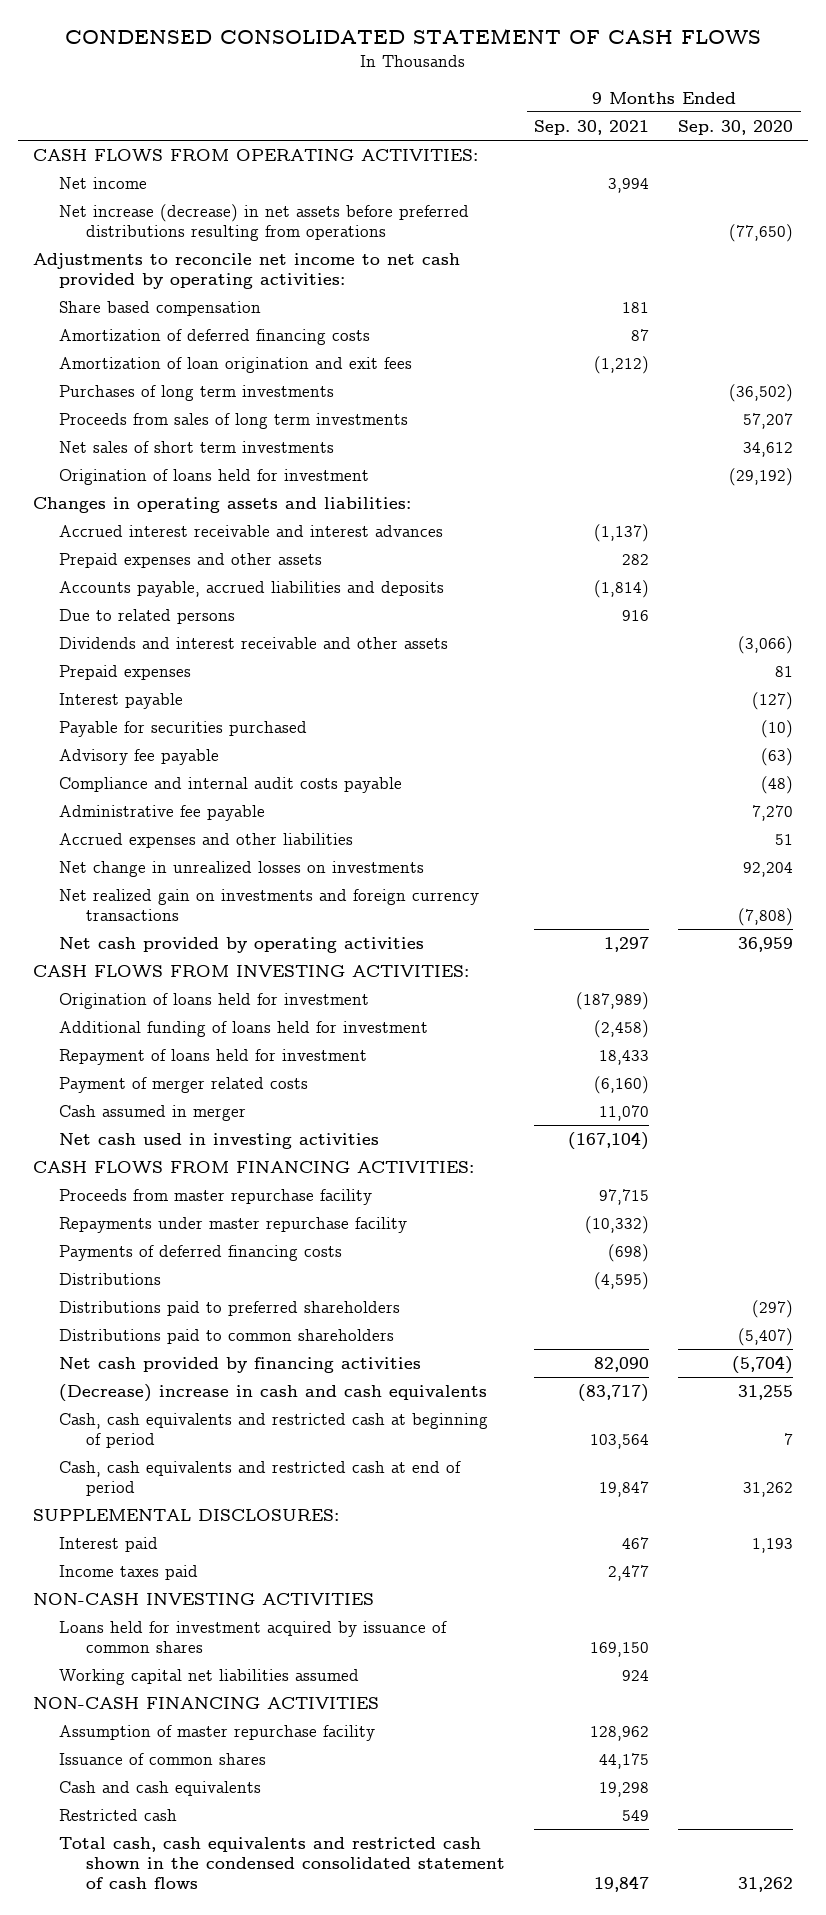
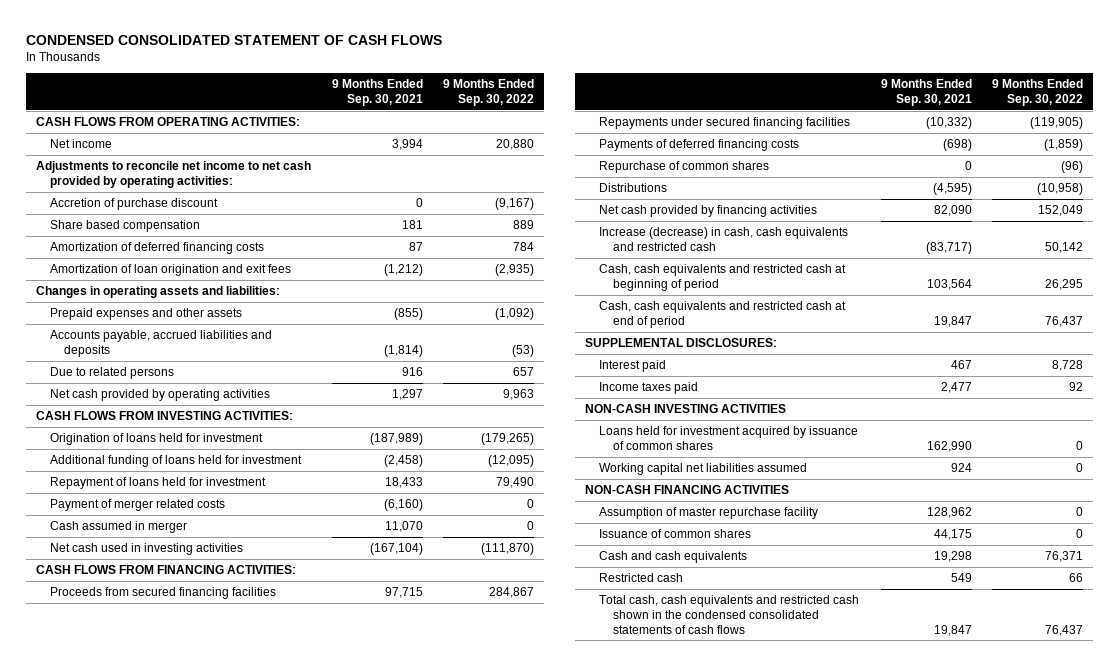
[678,119,794,135] Sep. 30, 2020 -> none
none -> [443,79,535,107] 9 Months Ended Sep. 30, 2022
[59,203,470,241] Net increase (decrease) in net assets before preferred distributions resulting from operations -> none
none -> [50,198,219,211] Accretion of purchase discount
[59,384,335,401] Purchases of long term investments -> none
[59,412,409,429] Proceeds from sales of long term investments -> none
[59,440,335,453] Net sales of short term investments -> none
[59,468,370,485] Origination of loans held for investment -> none
[59,524,444,537] Accrued interest receivable and interest advances -> none
[622,553,650,565] 282 -> [393,308,423,321] (855)
[59,636,449,649] Dividends and interest receivable and other assets -> none
[59,664,192,680] Prepaid expenses -> none
[59,692,184,709] Interest payable -> none
[59,720,308,737] Payable for securities purchased -> none
[59,748,220,765] Advisory fee payable -> none
[59,776,403,793] Compliance and internal audit costs payable -> none
[59,804,266,821] Administrative fee payable -> none
[59,832,354,848] Accrued expenses and other liabilities -> none
[59,860,425,877] Net change in unrealized losses on investments -> none
[59,888,480,921] Net realized gain on investments and foreign currency transactions -> none
[59,1188,373,1205] Proceeds from master repurchase facility -> [50,587,277,600] Proceeds from secured financing facilities
[59,1216,408,1233] Repayments under master repurchase facility -> [599,117,851,130] Repayments under secured financing facilities
none -> [599,161,770,174] Repurchase of common shares
[59,1300,401,1316] Distributions paid to preferred shareholders -> none
[59,1328,395,1344] Distributions paid to common shareholders -> none
[59,1383,488,1402] (Decrease) increase in cash and cash equivalents -> [599,227,849,251] Increase (decrease) in cash, cash equivalents and restricted cash
[590,1641,650,1657] 169,150 -> [926,440,972,452] 162,990
[59,1836,505,1889] Total cash, cash equivalents and restricted cash shown in the condensed consolidated statement of cash flows -> [599,595,860,634] Total cash, cash equivalents and restricted cash shown in the condensed consolidated statements of cash flows

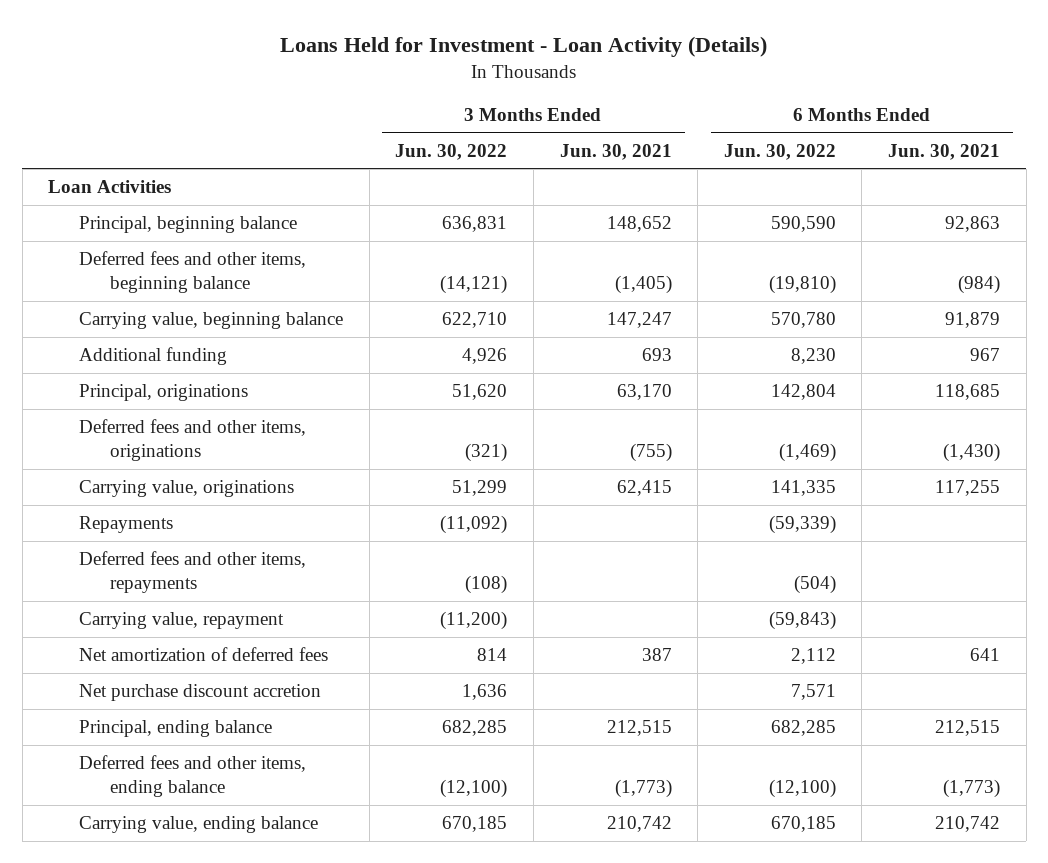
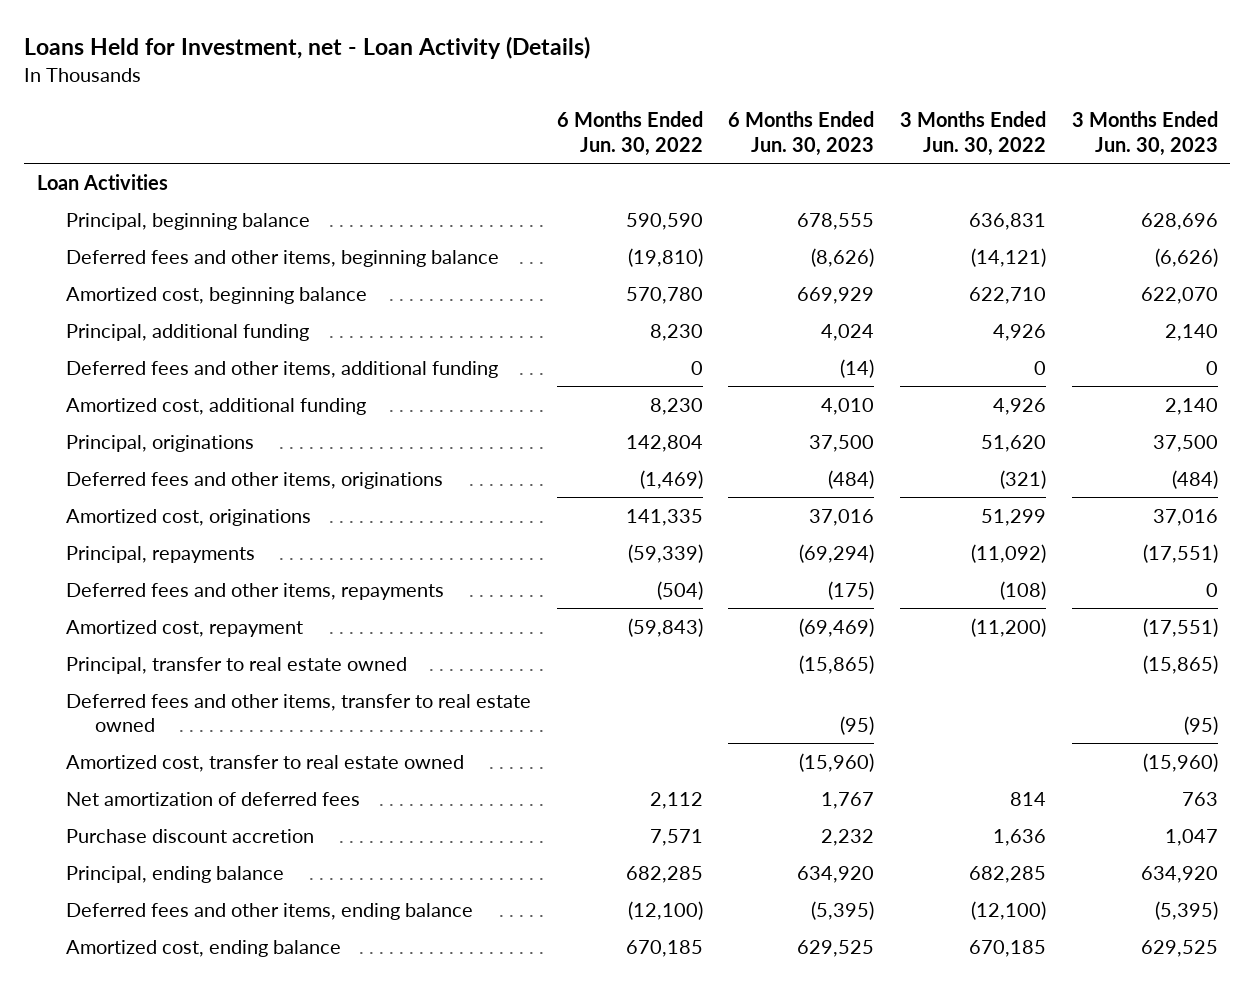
[280,36,768,58] Loans Held for Investment - Loan Activity (Details) -> [24,36,591,60] Loans Held for Investment, net - Loan Activity (Details)
[559,143,672,160] Jun. 30, 2021 -> none
[888,143,1001,160] Jun. 30, 2021 -> none
none -> [728,111,875,156] 6 Months Ended Jun. 30, 2023
none -> [1071,111,1218,156] 3 Months Ended Jun. 30, 2023
[79,312,344,330] Carrying value, beginning balance -> [66,286,368,304] Amortized cost, beginning balance
[79,347,228,366] Additional funding -> [66,323,310,341] Principal, additional funding
none -> [66,360,499,378] Deferred fees and other items, additional funding
none -> [66,397,367,415] Amortized cost, additional funding
[79,480,295,498] Carrying value, originations -> [66,508,312,526] Amortized cost, originations
[79,516,174,534] Repayments -> [66,545,256,563] Principal, repayments
[79,612,285,630] Carrying value, repayment -> [66,619,304,637] Amortized cost, repayment
none -> [66,656,408,674] Principal, transfer to real estate owned
none -> [66,693,532,732] Deferred fees and other items, transfer to real estate owned
none -> [66,754,465,772] Amortized cost, transfer to real estate owned
[79,684,322,702] Net purchase discount accretion -> [66,828,315,843] Purchase discount accretion
[79,816,319,834] Carrying value, ending balance -> [66,939,342,957] Amortized cost, ending balance

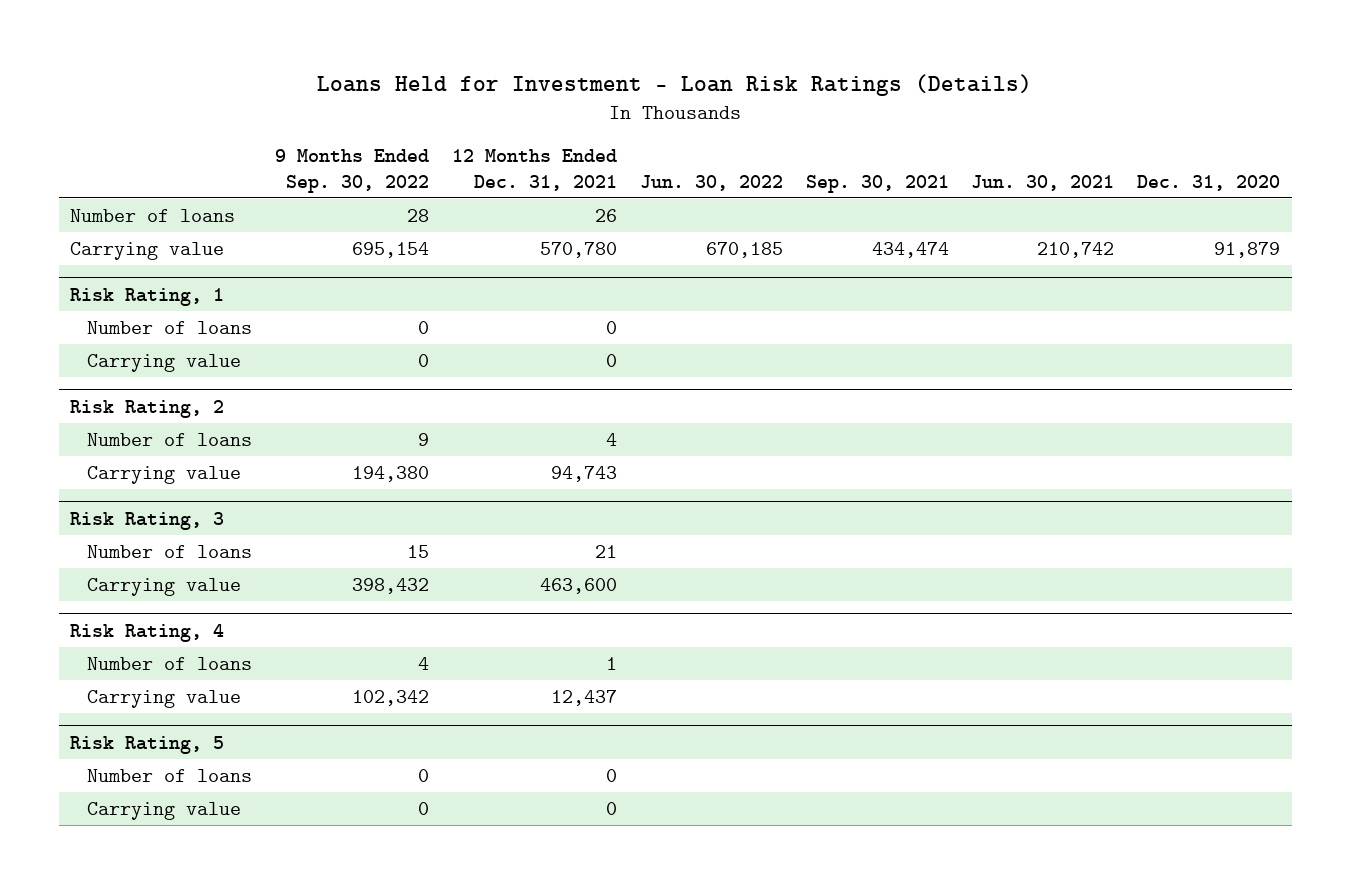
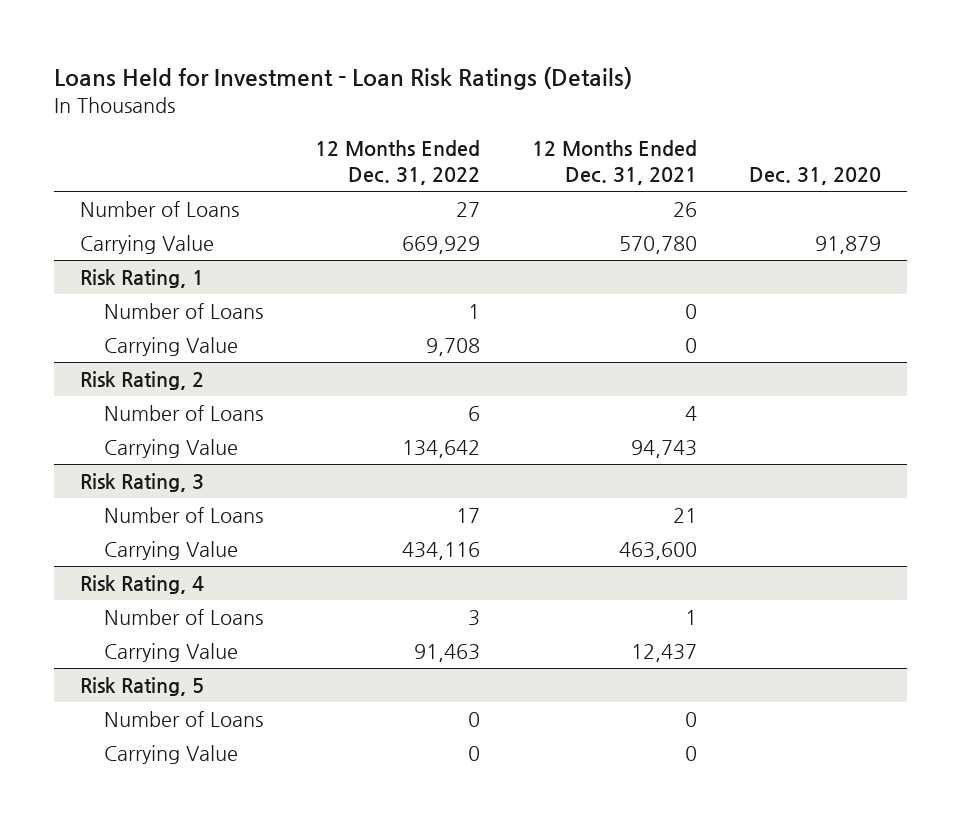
[274,148,429,193] 9 Months Ended Sep. 30, 2022 -> none
[639,174,783,191] Jun. 30, 2022 -> none
[805,174,949,193] Sep. 30, 2021 -> none
[971,174,1115,191] Jun. 30, 2021 -> none
none -> [314,140,480,185] 12 Months Ended Dec. 31, 2022
[70,208,236,222] Number of loans -> [80,201,240,218] Number of Loans
[70,241,225,260] Carrying value -> [80,235,215,255] Carrying Value
[86,320,252,334] Number of loans -> [103,303,263,320] Number of Loans
[86,353,241,372] Carrying value -> [103,337,238,357] Carrying Value
[86,432,252,446] Number of loans -> [103,405,263,422] Number of Loans
[86,465,241,484] Carrying value -> [103,439,238,459] Carrying Value
[86,544,252,558] Number of loans -> [103,507,263,524] Number of Loans
[86,577,241,596] Carrying value -> [103,541,238,561] Carrying Value
[86,656,252,670] Number of loans -> [103,609,263,626] Number of Loans
[86,689,241,708] Carrying value -> [103,643,238,663] Carrying Value
[86,768,252,782] Number of loans -> [103,711,263,728] Number of Loans
[86,801,241,820] Carrying value -> [103,745,238,765] Carrying Value

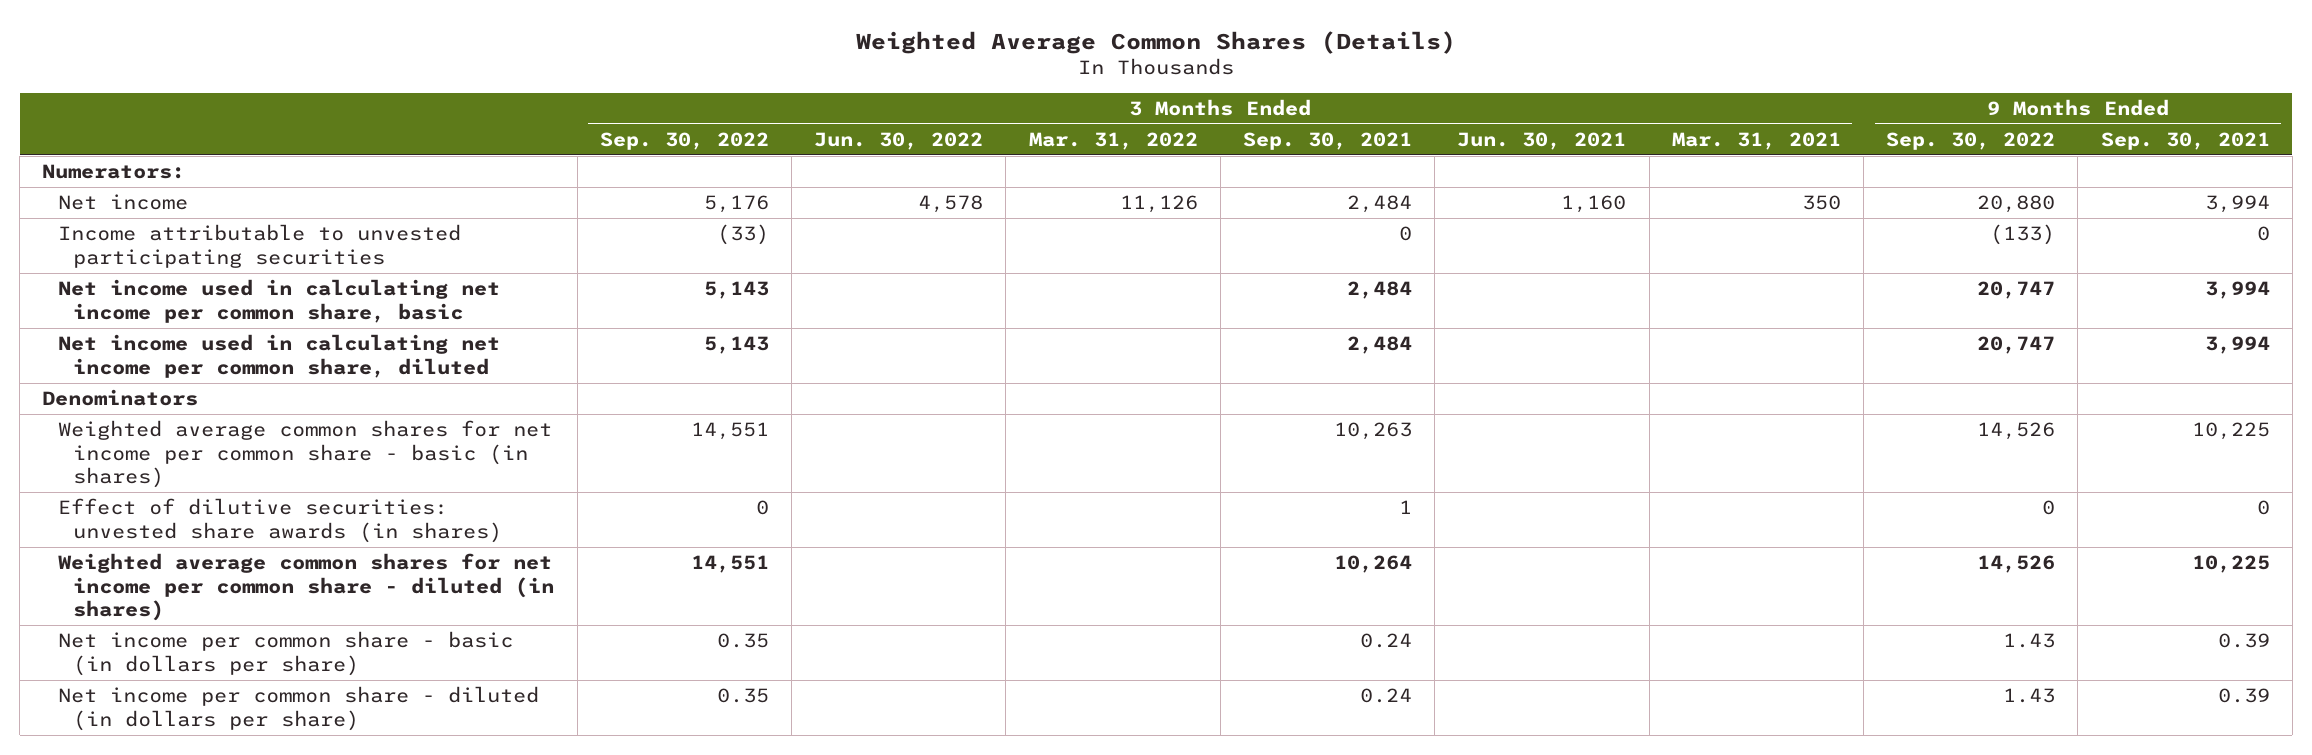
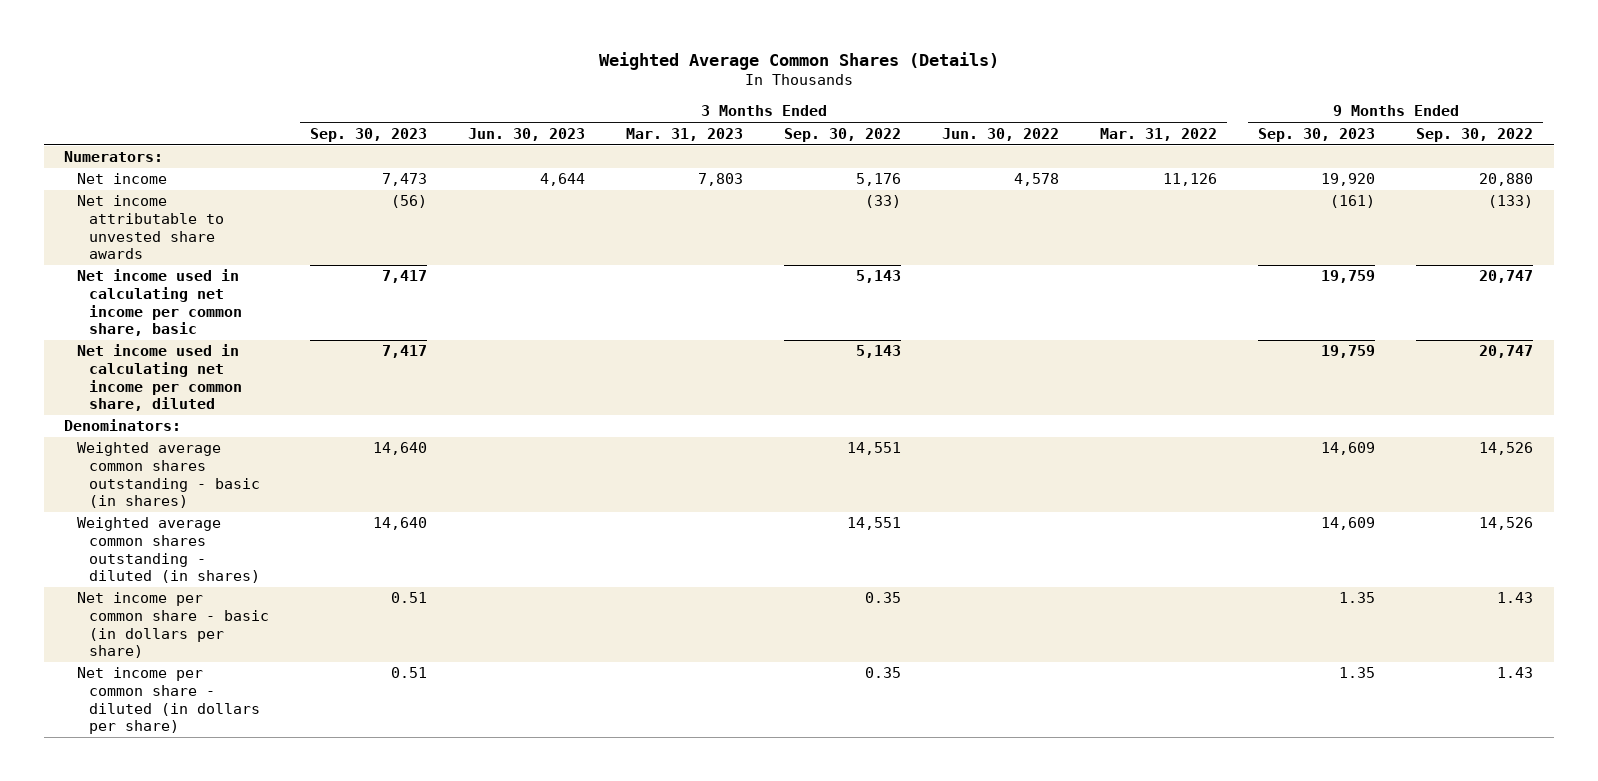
[1242,131,1412,150] Sep. 30, 2021 -> none
[1457,131,1627,150] Jun. 30, 2021 -> none
[1671,131,1841,150] Mar. 31, 2021 -> none
[2100,131,2270,150] Sep. 30, 2021 -> none
none -> [310,127,428,142] Sep. 30, 2023
none -> [468,127,586,141] Jun. 30, 2023
none -> [626,127,744,141] Mar. 31, 2023
none -> [1258,127,1376,142] Sep. 30, 2023
[57,223,461,268] Income attributable to unvested participating securities -> [76,195,225,260] Net income attributable to unvested share awards
[57,497,503,543] Effect of dilutive securities: unvested share awards (in shares) -> none
[42,388,199,406] Denominators -> [64,419,182,432] Denominators:
[57,419,552,489] Weighted average common shares for net income per common share - basic (in shares) -> [76,442,261,509] Weighted average common shares outstanding - basic (in shares)
[57,552,555,622] Weighted average common shares for net income per common share - diluted (in shares) -> [76,517,261,584] Weighted average common shares outstanding - diluted (in shares)

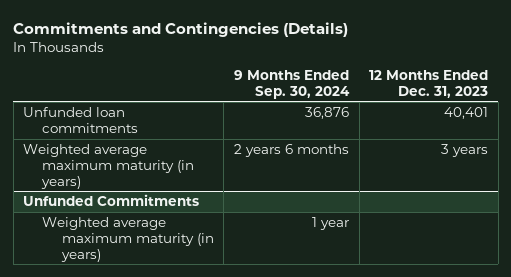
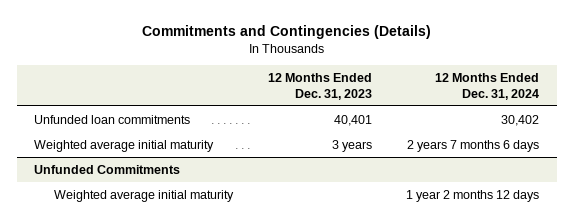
[233,69,350,99] 9 Months Ended Sep. 30, 2024 -> none
none -> [435,73,540,100] 12 Months Ended Dec. 31, 2024
[23,144,195,189] Weighted average maximum maturity (in years) -> [34,139,215,152] Weighted average initial maturity
[42,217,214,262] Weighted average maximum maturity (in years) -> [53,189,234,202] Weighted average initial maturity

